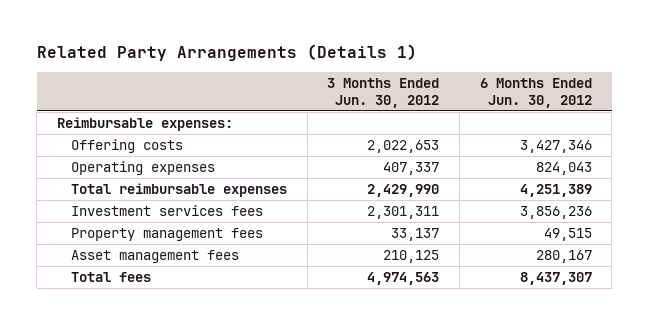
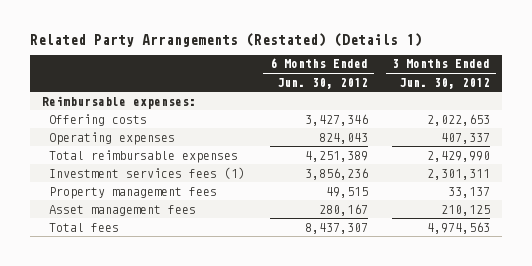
[36,44,417,62] Related Party Arrangements (Details 1) -> [29,32,422,47] Related Party Arrangements (Restated) (Details 1)
[71,204,264,216] Investment services fees -> [49,166,246,179] Investment services fees (1)

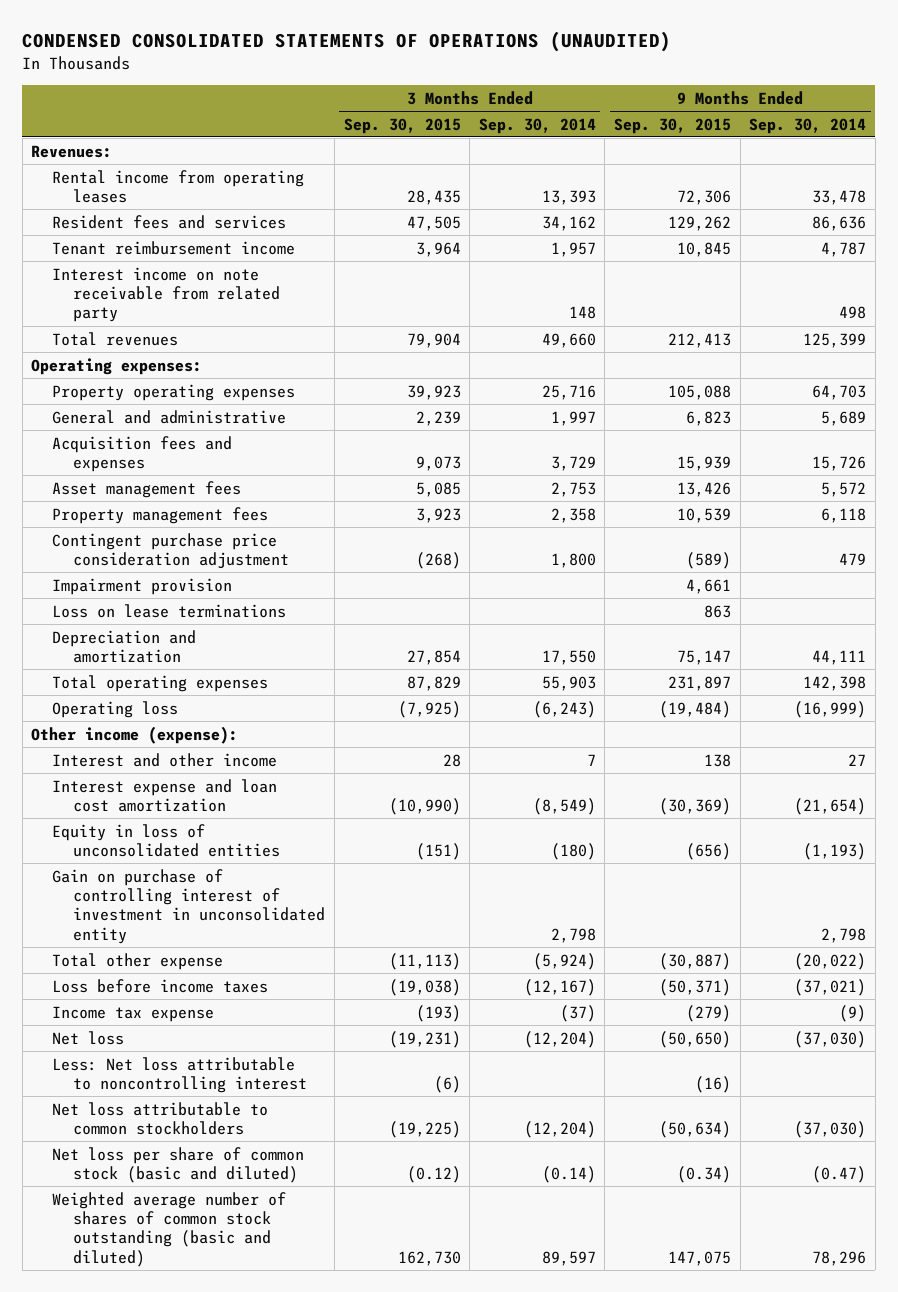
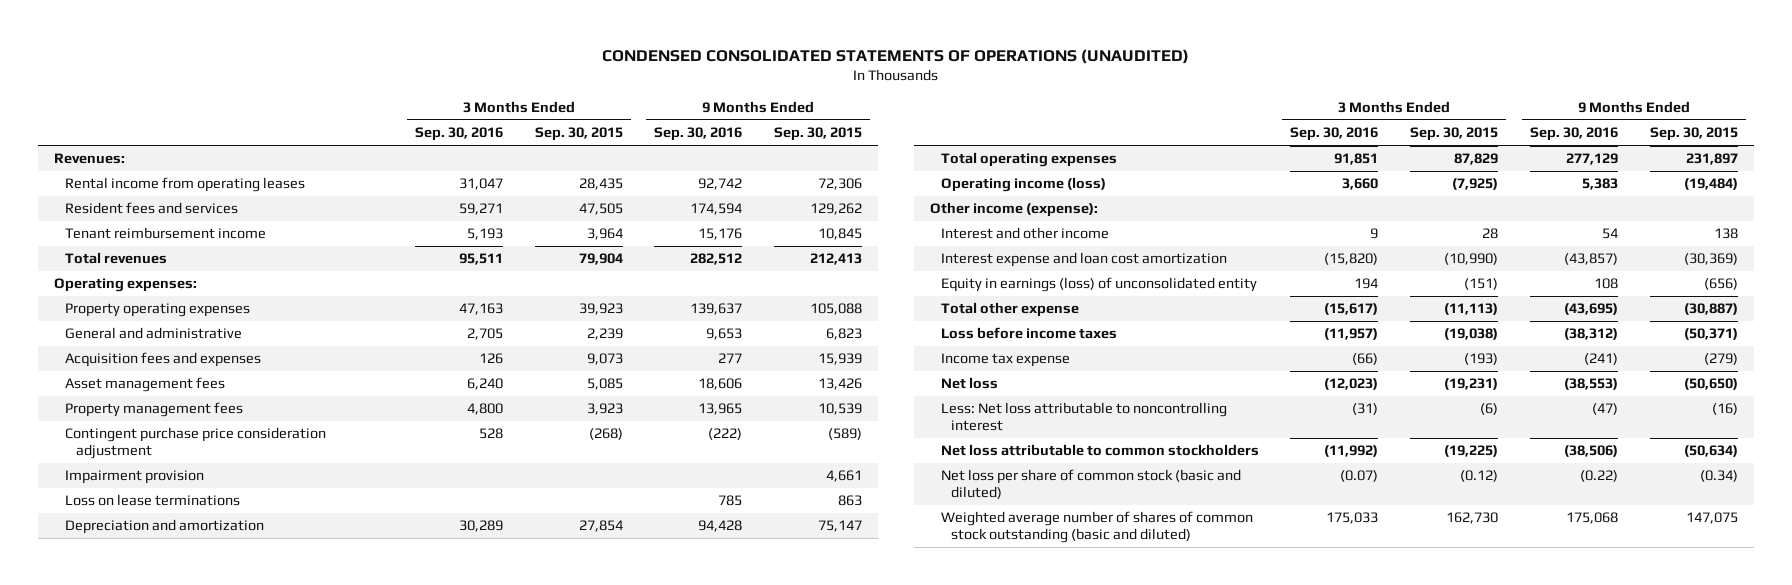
[478,117,596,134] Sep. 30, 2014 -> none
[749,117,867,134] Sep. 30, 2014 -> none
none -> [414,127,503,142] Sep. 30, 2016
none -> [654,127,743,142] Sep. 30, 2016
[52,266,281,323] Interest income on note receivable from related party -> none
[52,700,179,718] Operating loss -> [940,177,1106,193] Operating income (loss)
[52,868,326,944] Gain on purchase of controlling interest of investment in unconsolidated entity -> none
[52,823,281,857] Equity in loss of unconsolidated entities -> [940,277,1257,293] Equity in earnings (loss) of unconsolidated entity

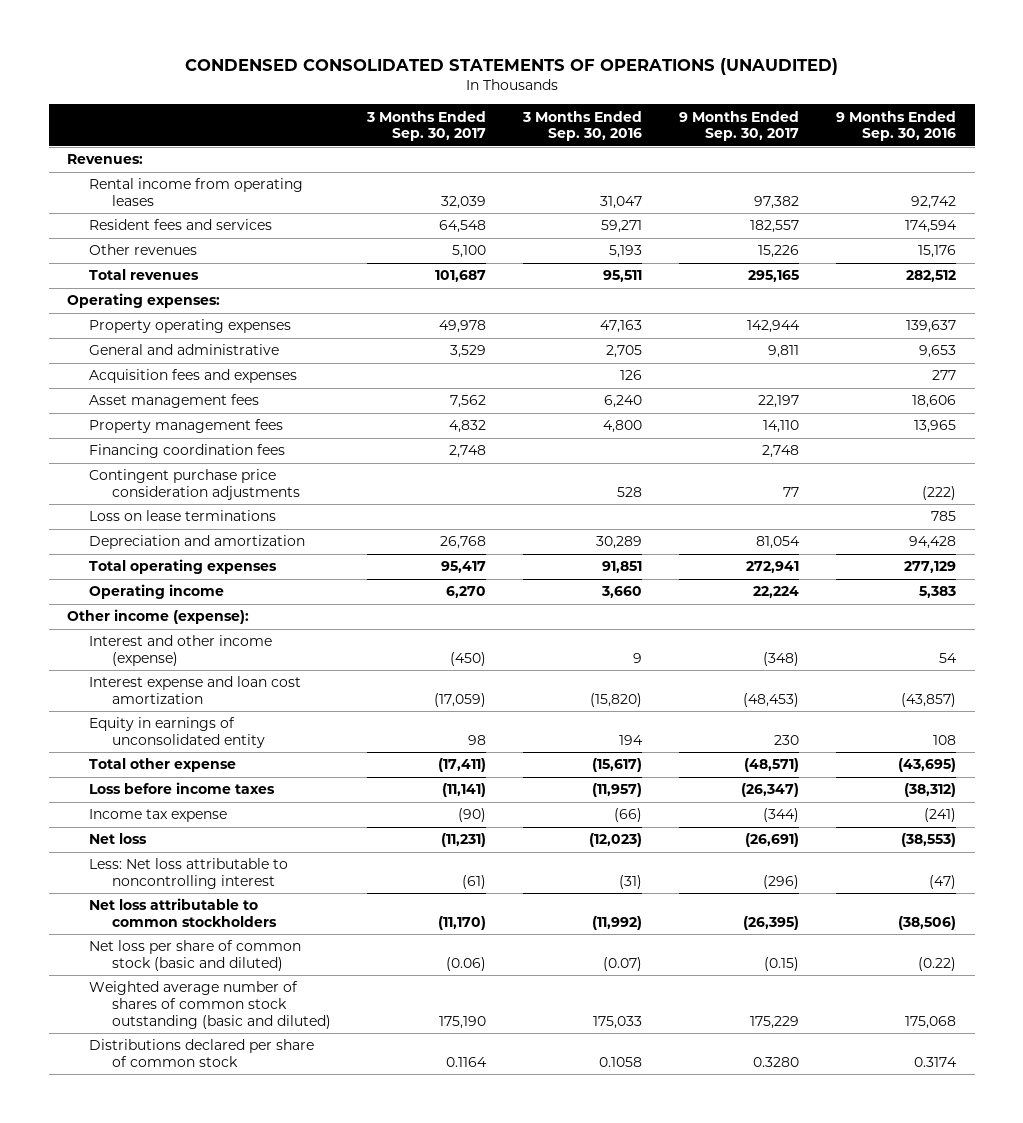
[534,127,623,142] Sep. 30, 2015 -> none
[774,127,863,142] Sep. 30, 2015 -> none
none -> [366,110,487,142] 3 Months Ended Sep. 30, 2017
none -> [679,110,800,142] 9 Months Ended Sep. 30, 2017
[65,227,267,240] Tenant reimbursement income -> [89,244,198,256] Other revenues
[65,470,205,485] Impairment provision -> none
none -> [89,444,286,459] Financing coordination fees
[65,427,327,459] Contingent purchase price consideration adjustment -> [89,469,300,500] Contingent purchase price consideration adjustments
[940,177,1106,193] Operating income (loss) -> [89,584,225,600] Operating income
[940,227,1109,240] Interest and other income -> [89,635,273,666] Interest and other income (expense)
[940,277,1257,293] Equity in earnings (loss) of unconsolidated entity -> [89,717,265,748] Equity in earnings of unconsolidated entity
none -> [89,1039,315,1067] Distributions declared per share of common stock

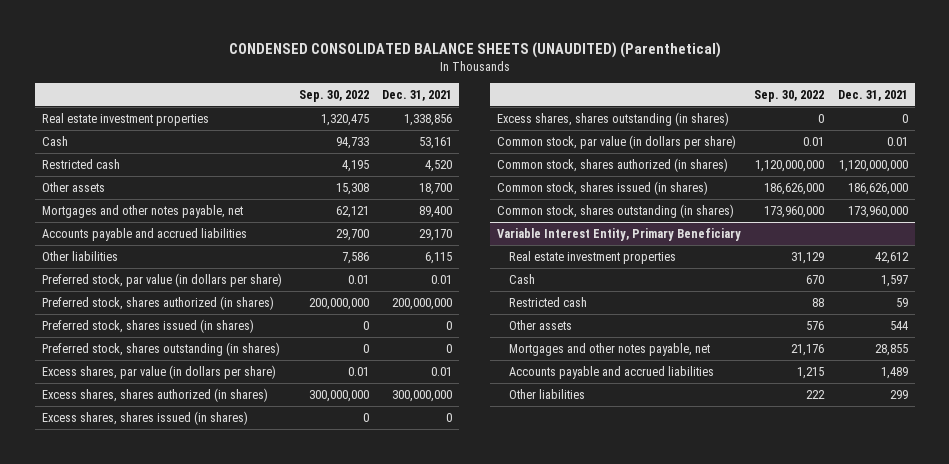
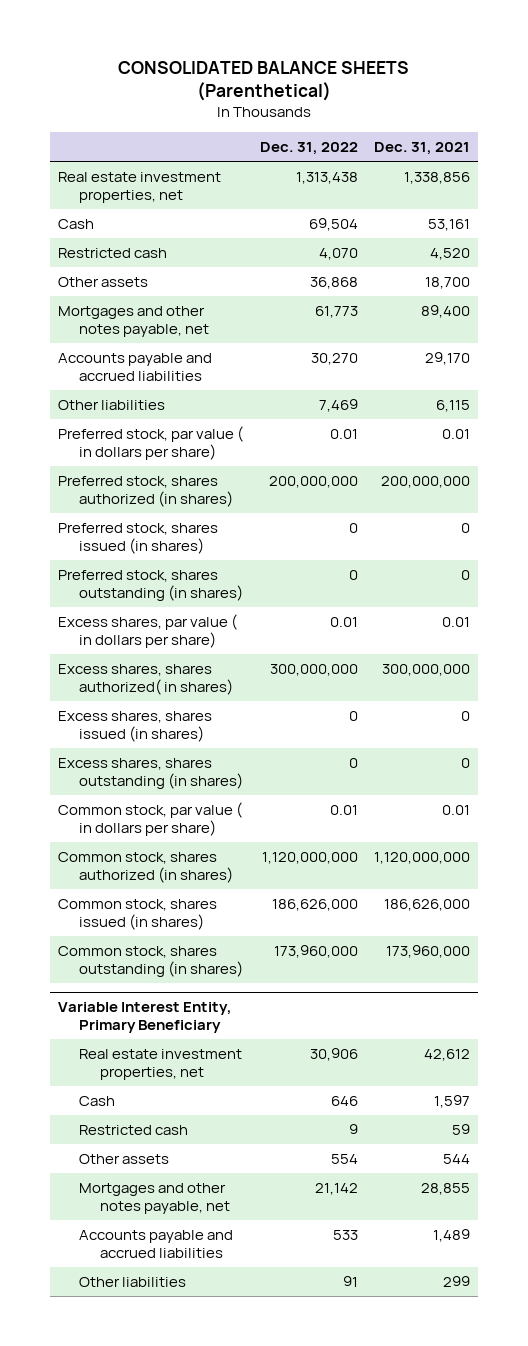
[228,42,721,59] CONDENSED CONSOLIDATED BALANCE SHEETS (UNAUDITED) (Parenthetical) -> [118,60,410,102] CONSOLIDATED BALANCE SHEETS (Parenthetical)
[299,89,370,102] Sep. 30, 2022 -> none
none -> [259,142,358,156] Dec. 31, 2022
[41,112,209,126] Real estate investment properties -> [58,171,222,203] Real estate investment properties, net
[41,272,282,287] Preferred stock, par value (in dollars per share) -> [58,425,244,460] Preferred stock, par value ( in dollars per share)
[41,364,276,379] Excess shares, par value (in dollars per share) -> [58,613,238,648] Excess shares, par value ( in dollars per share)
[41,387,268,402] Excess shares, shares authorized (in shares) -> [58,663,234,695] Excess shares, shares authorized( in shares)
[496,134,736,149] Common stock, par value (in dollars per share) -> [58,801,243,836] Common stock, par value ( in dollars per share)
[509,250,677,264] Real estate investment properties -> [79,1048,243,1080] Real estate investment properties, net

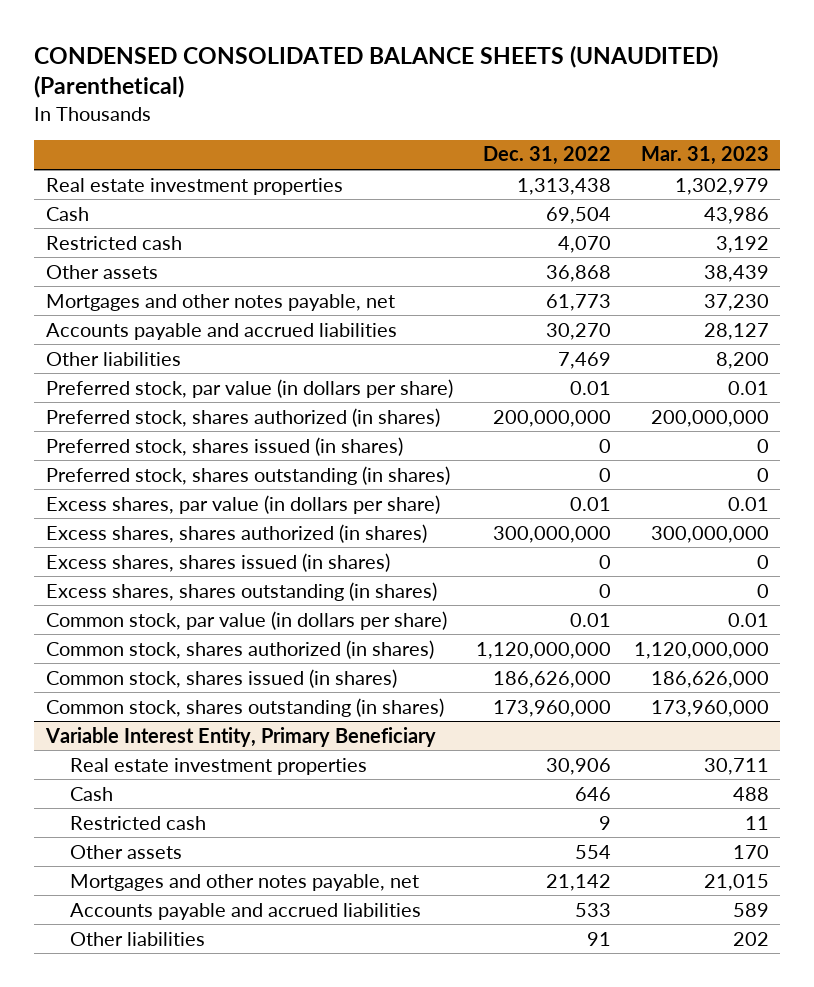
[118,60,410,102] CONSOLIDATED BALANCE SHEETS (Parenthetical) -> [34,45,719,99] CONDENSED CONSOLIDATED BALANCE SHEETS (UNAUDITED) (Parenthetical)
[373,142,470,156] Dec. 31, 2021 -> none
none -> [640,146,769,166] Mar. 31, 2023
[58,171,222,203] Real estate investment properties, net -> [45,177,343,195] Real estate investment properties
[58,425,244,460] Preferred stock, par value ( in dollars per share) -> [45,378,453,398] Preferred stock, par value (in dollars per share)
[58,613,238,648] Excess shares, par value ( in dollars per share) -> [45,494,440,514] Excess shares, par value (in dollars per share)
[58,663,234,695] Excess shares, shares authorized( in shares) -> [45,523,427,543] Excess shares, shares authorized (in shares)
[58,801,243,836] Common stock, par value ( in dollars per share) -> [45,610,447,630] Common stock, par value (in dollars per share)
[79,1048,243,1080] Real estate investment properties, net -> [70,757,368,775] Real estate investment properties

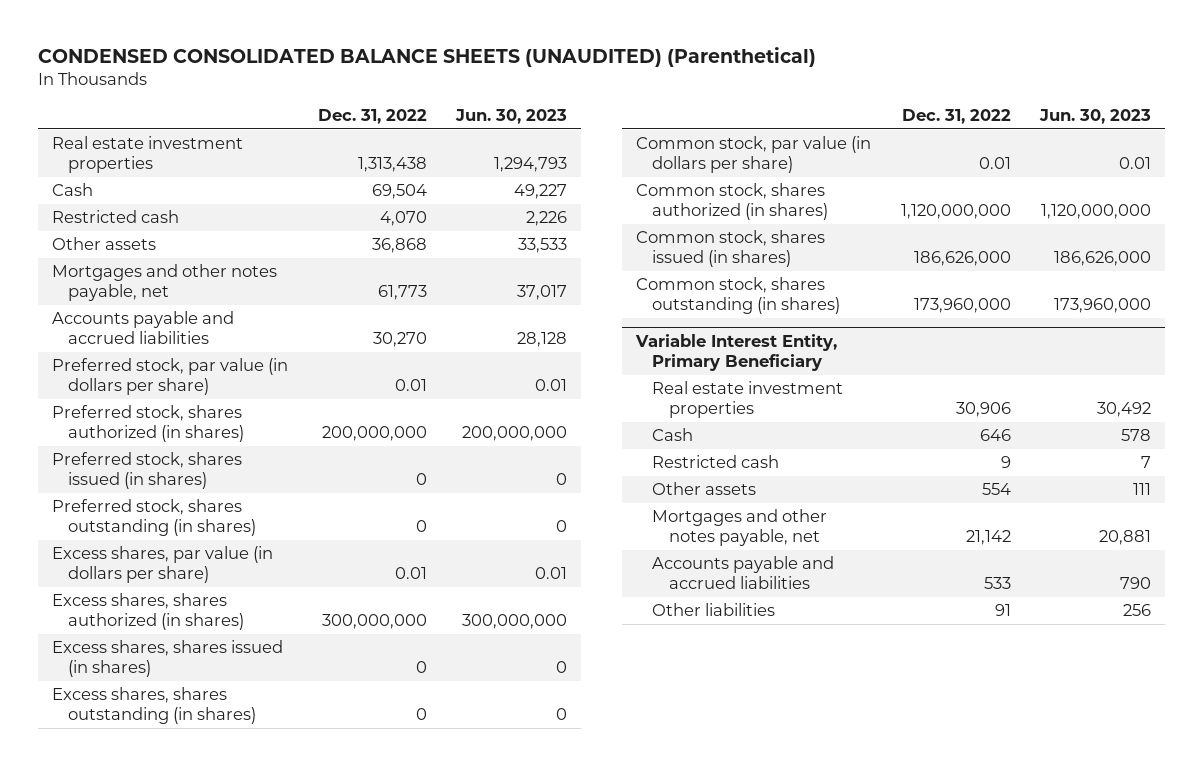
[640,146,769,166] Mar. 31, 2023 -> none
none -> [454,108,567,124] Jun. 30, 2023
[45,351,181,366] Other liabilities -> none

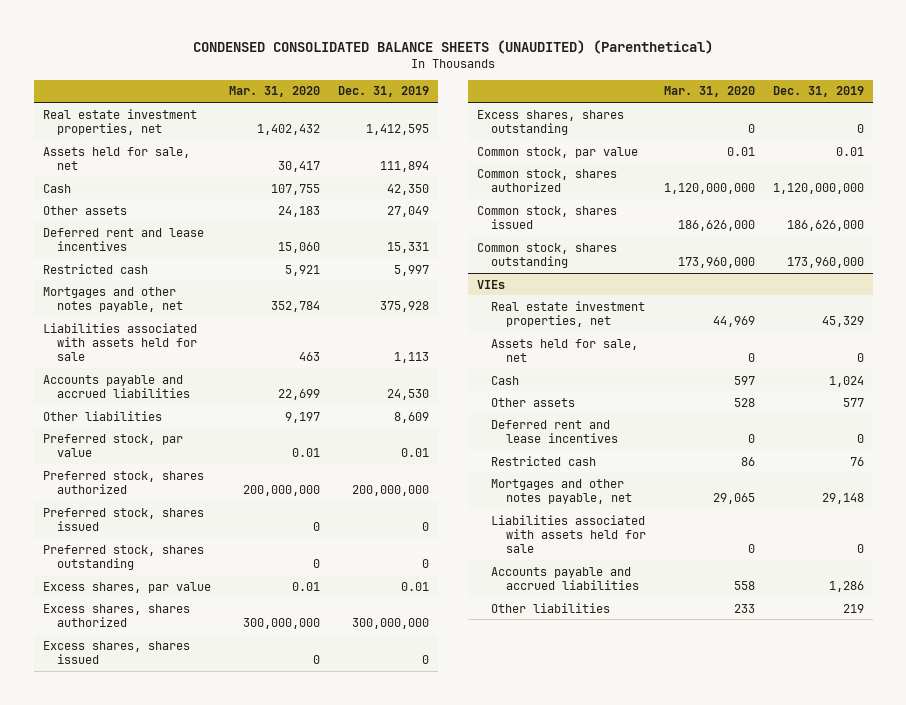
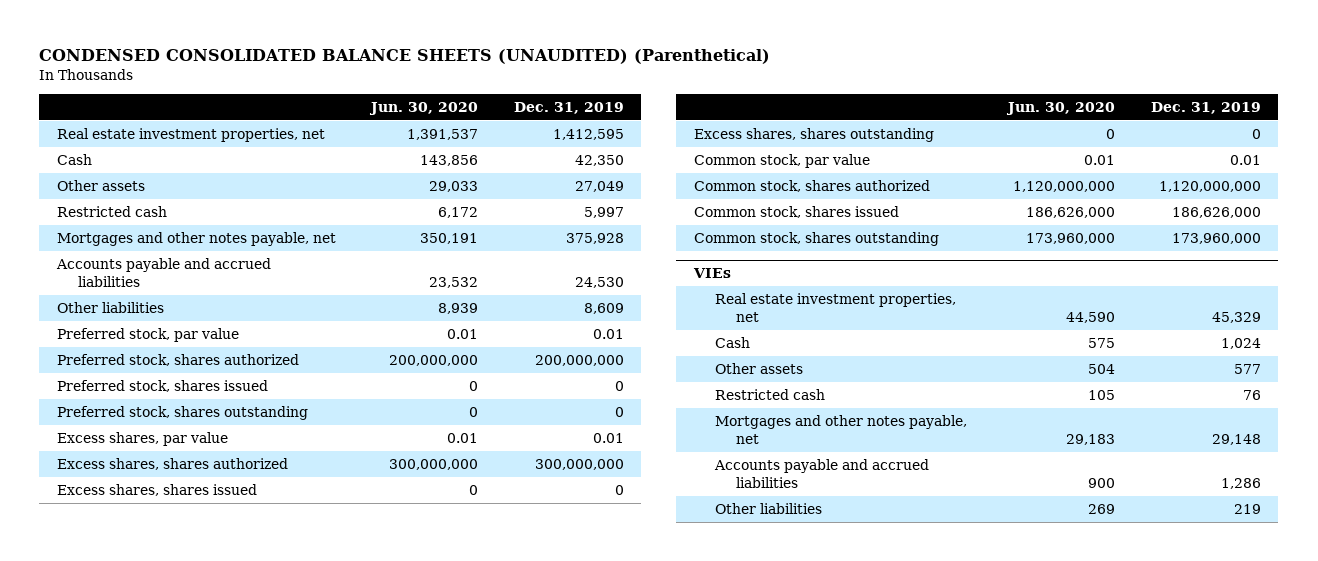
[229,86,321,98] Mar. 31, 2020 -> none
none -> [369,101,479,115] Jun. 30, 2020
[42,146,190,170] Assets held for sale, net -> none
[42,227,204,251] Deferred rent and lease incentives -> none
[42,322,198,361] Liabilities associated with assets held for sale -> none
[491,338,639,362] Assets held for sale, net -> none
[491,419,618,443] Deferred rent and lease incentives -> none
[491,514,646,553] Liabilities associated with assets held for sale -> none

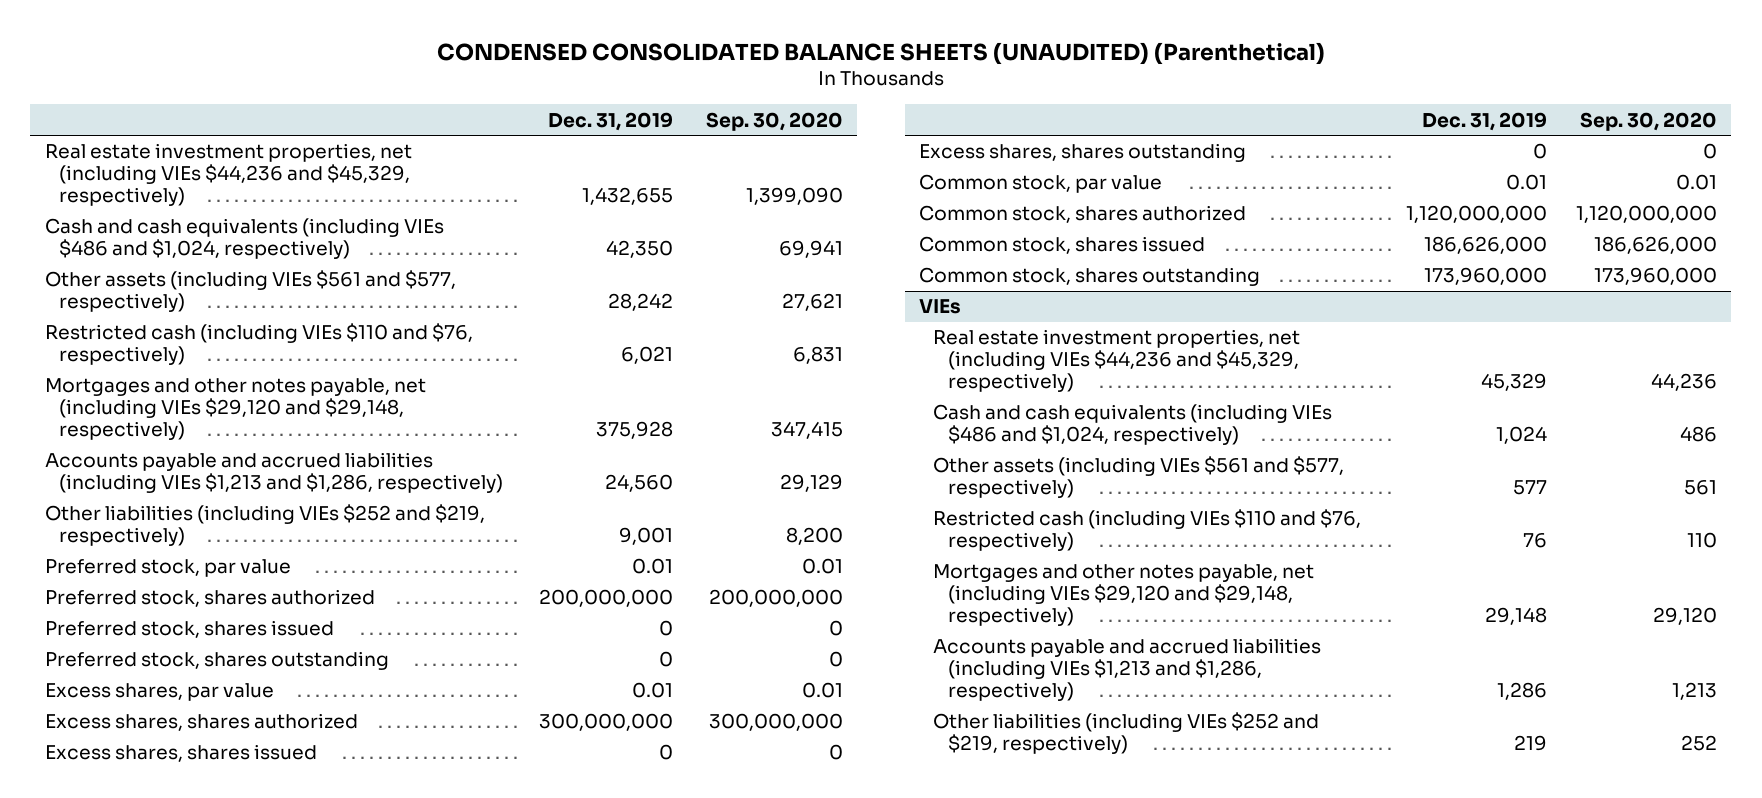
[369,101,479,115] Jun. 30, 2020 -> none
none -> [705,111,843,131] Sep. 30, 2020
[56,128,325,143] Real estate investment properties, net -> [44,143,412,207] Real estate investment properties, net (including VIEs $44,236 and $45,329, respectively)
[552,129,624,141] 1,412,595 -> [581,187,673,206] 1,432,655
[56,154,92,166] Cash -> [44,218,444,260] Cash and cash equivalents (including VIEs $486 and $1,024, respectively)
[56,180,145,192] Other assets -> [44,270,456,313] Other assets (including VIEs $561 and $577, respectively)
[574,181,624,193] 27,049 -> [607,293,673,312] 28,242
[56,206,167,218] Restricted cash -> [44,323,473,366] Restricted cash (including VIEs $110 and $76, respectively)
[583,207,624,219] 5,997 -> [620,346,673,365] 6,021
[56,232,336,247] Mortgages and other notes payable, net -> [44,378,426,441] Mortgages and other notes payable, net (including VIEs $29,120 and $29,148, respectively)
[55,258,271,288] Accounts payable and accrued liabilities -> [44,452,504,494] Accounts payable and accrued liabilities (including VIEs $1,213 and $1,286, respectively)
[574,277,624,289] 24,530 -> [604,474,673,493] 24,560
[56,302,164,314] Other liabilities -> [44,504,485,547] Other liabilities (including VIEs $252 and $219, respectively)
[583,303,624,315] 8,609 -> [618,527,673,546] 9,001
[714,293,956,323] Real estate investment properties, net -> [933,329,1301,393] Real estate investment properties, net (including VIEs $44,236 and $45,329, respectively)
[714,337,750,349] Cash -> [933,404,1333,446] Cash and cash equivalents (including VIEs $486 and $1,024, respectively)
[714,363,803,375] Other assets -> [933,456,1345,499] Other assets (including VIEs $561 and $577, respectively)
[714,389,825,401] Restricted cash -> [933,509,1362,552] Restricted cash (including VIEs $110 and $76, respectively)
[714,415,967,445] Mortgages and other notes payable, net -> [933,564,1315,627] Mortgages and other notes payable, net (including VIEs $29,120 and $29,148, respectively)
[713,459,929,489] Accounts payable and accrued liabilities -> [933,638,1322,702] Accounts payable and accrued liabilities (including VIEs $1,213 and $1,286, respectively)
[714,503,822,515] Other liabilities -> [933,712,1320,755] Other liabilities (including VIEs $252 and $219, respectively)

